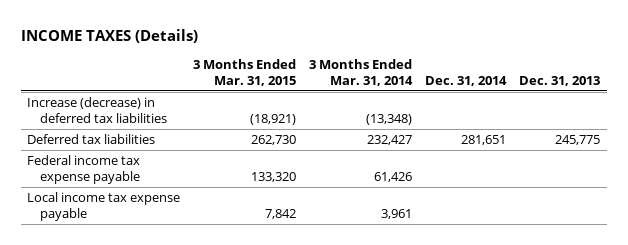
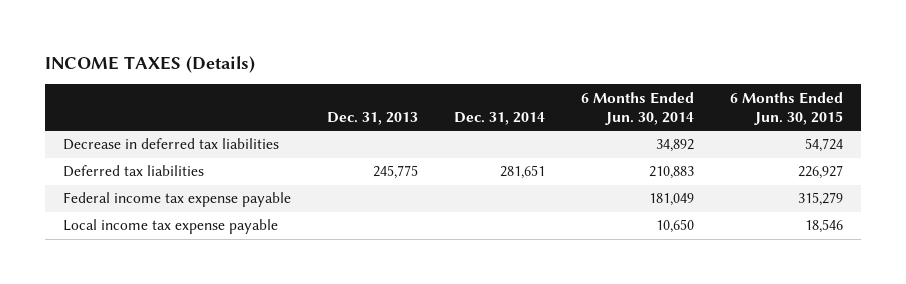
[193,58,297,86] 3 Months Ended Mar. 31, 2015 -> none
[309,58,414,86] 3 Months Ended Mar. 31, 2014 -> none
none -> [581,91,695,125] 6 Months Ended Jun. 30, 2014
none -> [730,91,844,125] 6 Months Ended Jun. 30, 2015
[27,96,168,124] Increase (decrease) in deferred tax liabilities -> [63,138,280,151] Decrease in deferred tax liabilities

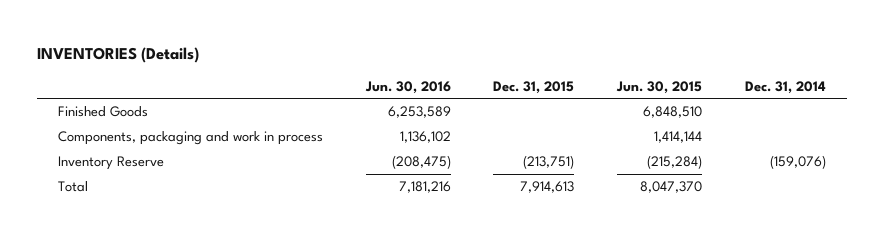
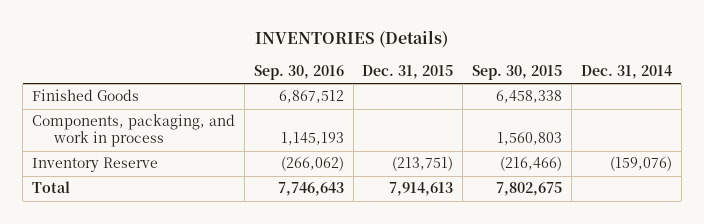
[364,80,451,94] Jun. 30, 2016 -> none
[615,80,702,94] Jun. 30, 2015 -> none
none -> [253,65,344,81] Sep. 30, 2016
none -> [472,65,563,81] Sep. 30, 2015
[57,131,323,146] Components, packaging and work in process -> [31,114,235,148] Components, packaging, and work in process

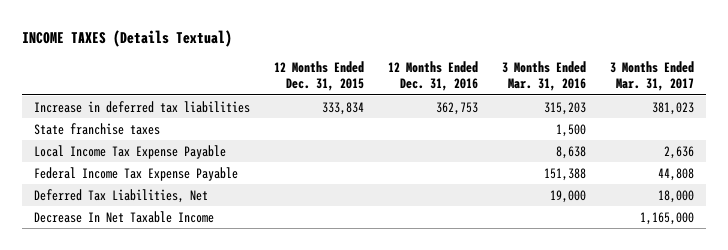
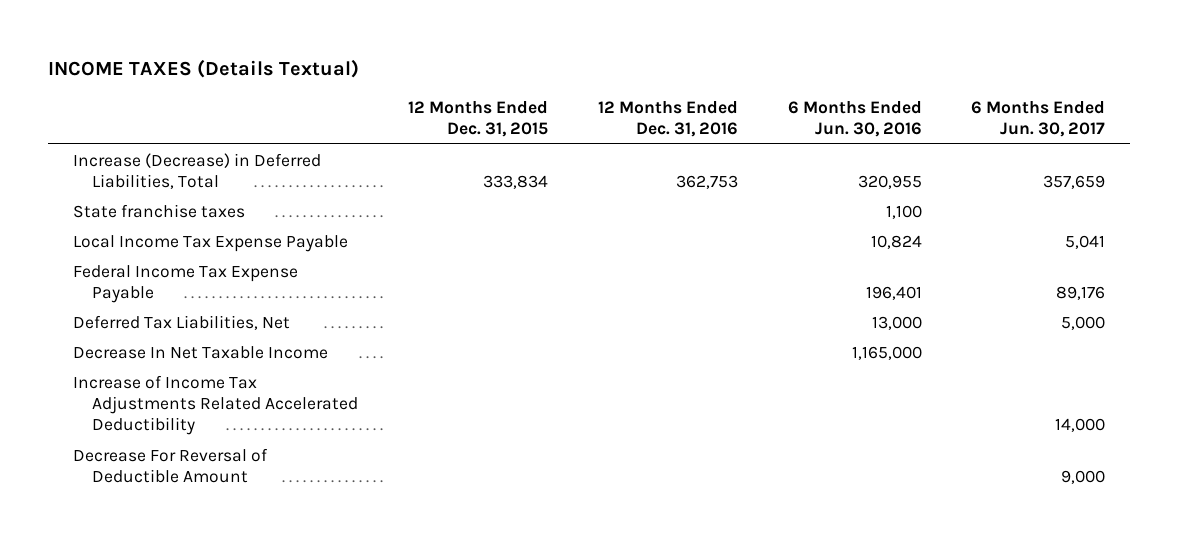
[501,61,586,92] 3 Months Ended Mar. 31, 2016 -> none
[610,61,695,92] 3 Months Ended Mar. 31, 2017 -> none
none -> [787,100,922,138] 6 Months Ended Jun. 30, 2016
none -> [971,100,1106,138] 6 Months Ended Jun. 30, 2017
[33,100,250,113] Increase in deferred tax liabilities -> [72,152,321,189] Increase (Decrease) in Deferred Liabilities, Total
none -> [72,374,358,436] Increase of Income Tax Adjustments Related Accelerated Deductibility
none -> [72,447,268,483] Decrease For Reversal of Deductible Amount

